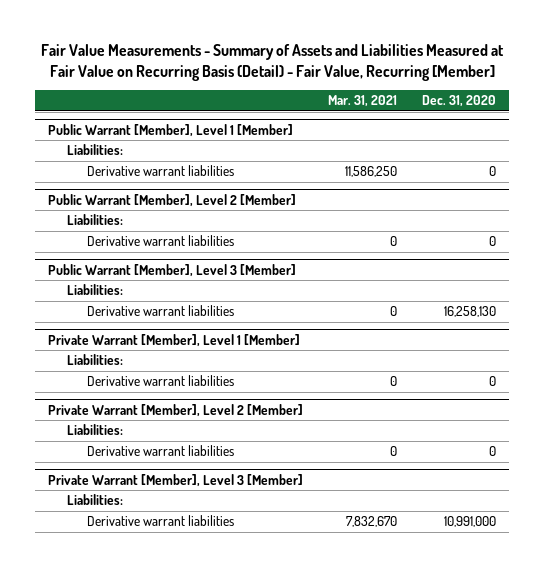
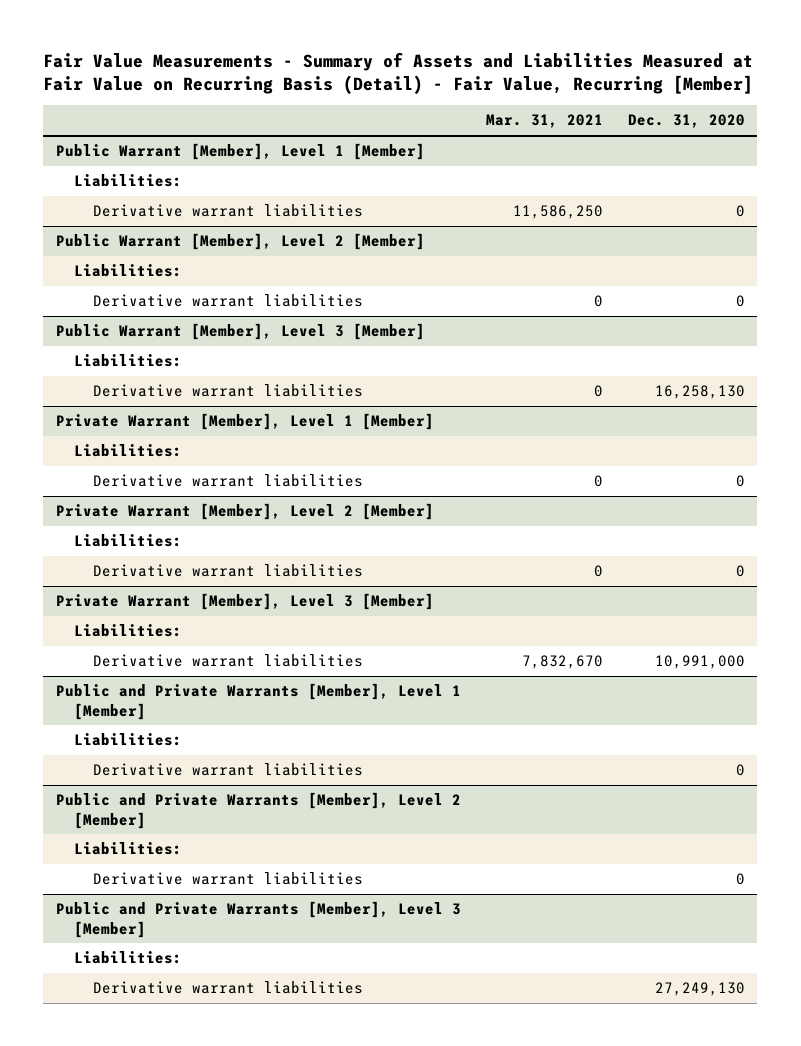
none -> [55,683,461,720] Public and Private Warrants [Member], Level 1 [Member]
none -> [74,733,183,747] Liabilities:
none -> [92,763,363,777] Derivative warrant liabilities
none -> [55,792,461,829] Public and Private Warrants [Member], Level 2 [Member]
none -> [74,842,183,856] Liabilities:
none -> [92,872,363,886] Derivative warrant liabilities
none -> [55,901,461,938] Public and Private Warrants [Member], Level 3 [Member]
none -> [74,951,183,965] Liabilities:
none -> [92,981,363,995] Derivative warrant liabilities

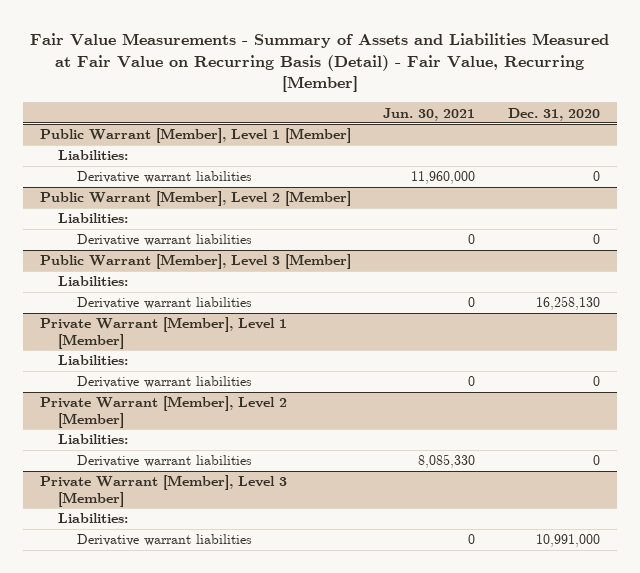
[485,114,603,129] Mar. 31, 2021 -> none
none -> [383,107,476,121] Jun. 30, 2021
[55,683,461,720] Public and Private Warrants [Member], Level 1 [Member] -> none
[74,733,183,747] Liabilities: -> none
[92,763,363,777] Derivative warrant liabilities -> none
[55,792,461,829] Public and Private Warrants [Member], Level 2 [Member] -> none
[74,842,183,856] Liabilities: -> none
[92,872,363,886] Derivative warrant liabilities -> none
[55,901,461,938] Public and Private Warrants [Member], Level 3 [Member] -> none
[74,951,183,965] Liabilities: -> none
[92,981,363,995] Derivative warrant liabilities -> none

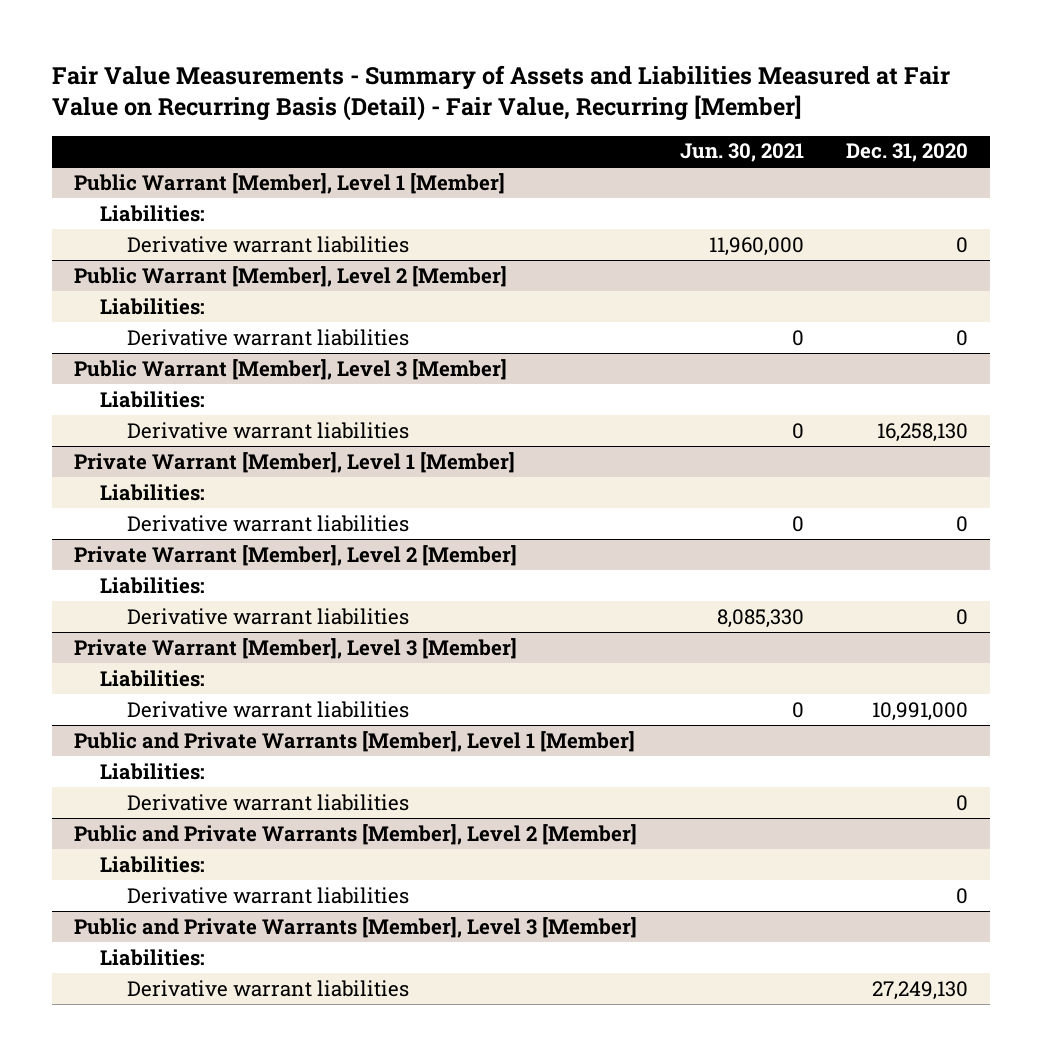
none -> [73,730,635,752] Public and Private Warrants [Member], Level 1 [Member]
none -> [100,762,206,780] Liabilities:
none -> [126,793,409,811] Derivative warrant liabilities
none -> [73,823,637,845] Public and Private Warrants [Member], Level 2 [Member]
none -> [100,855,206,873] Liabilities:
none -> [126,886,409,904] Derivative warrant liabilities
none -> [73,916,637,938] Public and Private Warrants [Member], Level 3 [Member]
none -> [100,948,206,966] Liabilities:
none -> [126,979,409,997] Derivative warrant liabilities

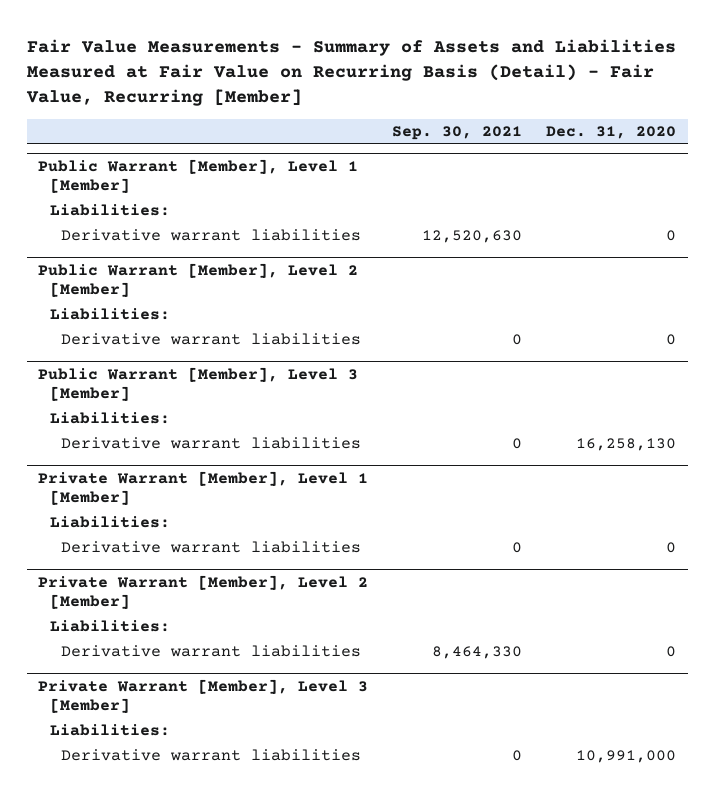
[679,143,804,163] Jun. 30, 2021 -> none
none -> [392,125,523,140] Sep. 30, 2021
[73,730,635,752] Public and Private Warrants [Member], Level 1 [Member] -> none
[100,762,206,780] Liabilities: -> none
[126,793,409,811] Derivative warrant liabilities -> none
[73,823,637,845] Public and Private Warrants [Member], Level 2 [Member] -> none
[100,855,206,873] Liabilities: -> none
[126,886,409,904] Derivative warrant liabilities -> none
[73,916,637,938] Public and Private Warrants [Member], Level 3 [Member] -> none
[100,948,206,966] Liabilities: -> none
[126,979,409,997] Derivative warrant liabilities -> none

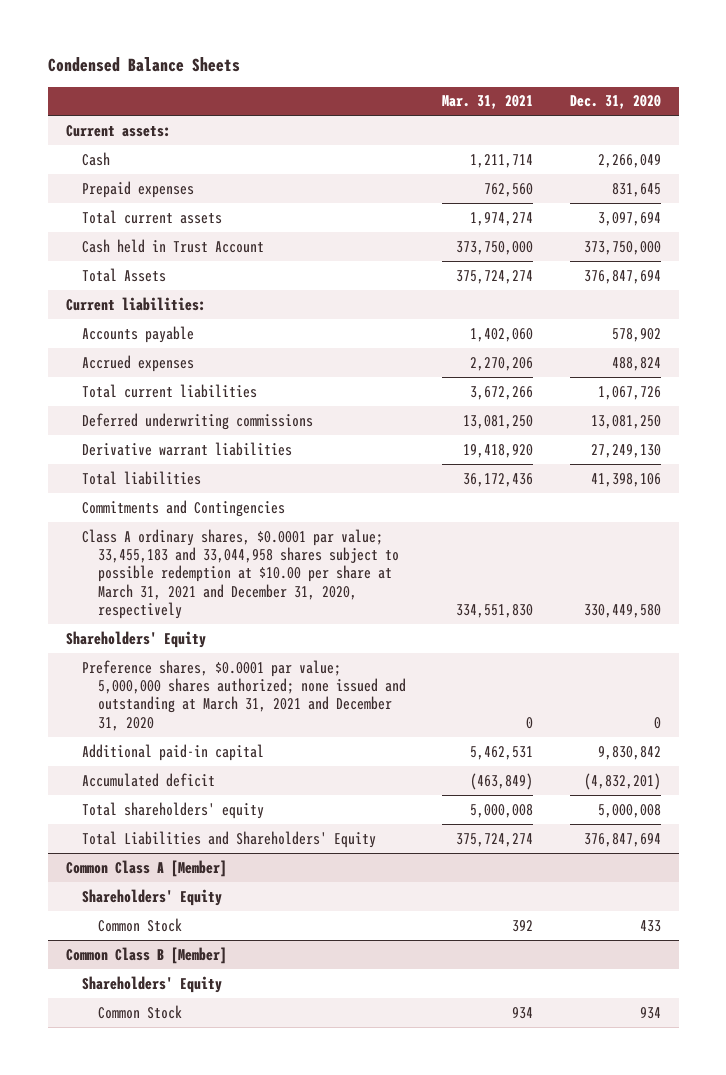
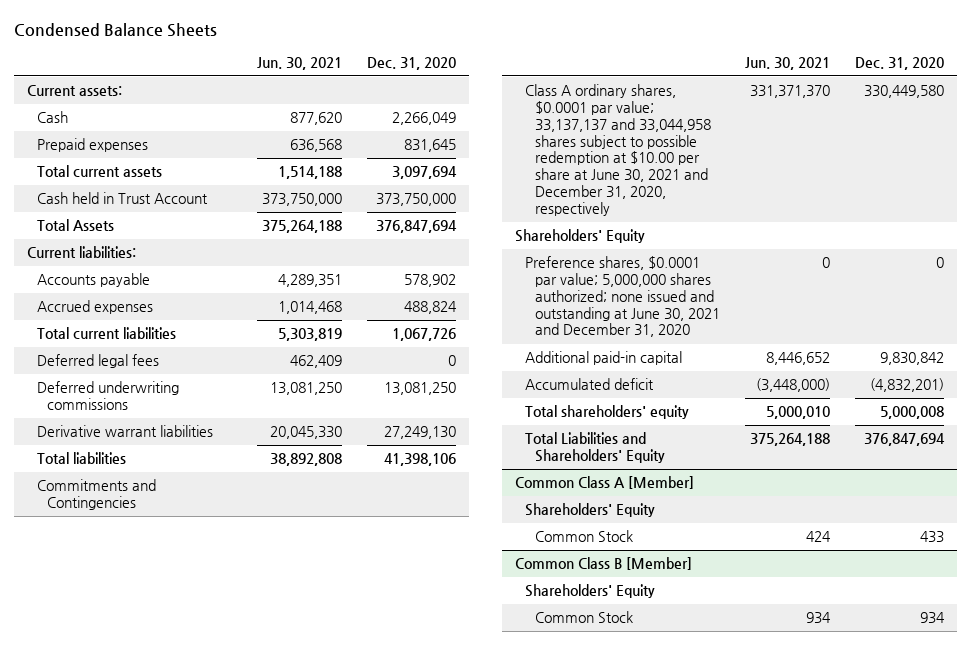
[442,95,534,110] Mar. 31, 2021 -> none
none -> [257,56,343,70] Jun. 30, 2021
none -> [36,354,159,369] Deferred legal fees
[81,528,400,619] Class A ordinary shares, $0.0001 par value; 33,455,183 and 33,044,958 shares subject to possible redemption at $10.00 per share at March 31, 2021 and December 31, 2020, respectively -> [524,84,712,216] Class A ordinary shares, $0.0001 par value; 33,137,137 and 33,044,958 shares subject to possible redemption at $10.00 per share at June 30, 2021 and December 31, 2020, respectively
[81,659,407,731] Preference shares, $0.0001 par value; 5,000,000 shares authorized; none issued and outstanding at March 31, 2021 and December 31, 2020 -> [524,256,721,338] Preference shares, $0.0001 par value; 5,000,000 shares authorized; none issued and outstanding at June 30, 2021 and December 31, 2020

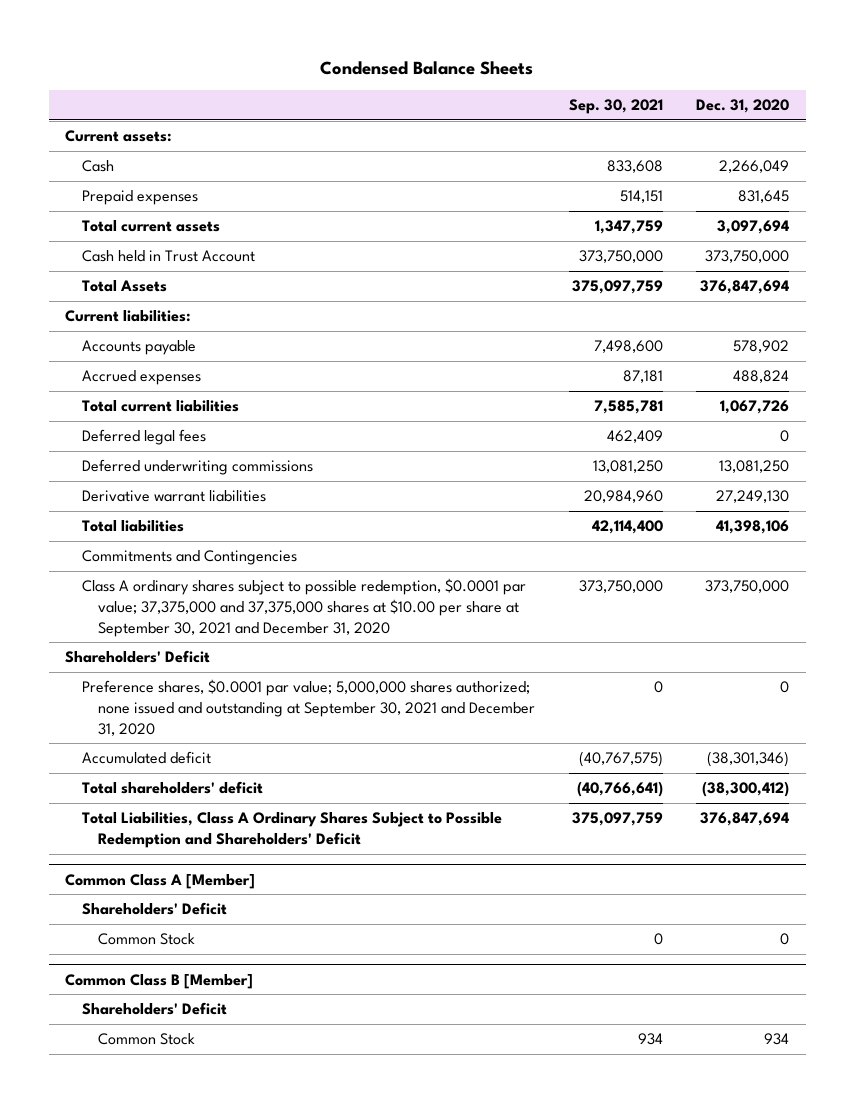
[257,56,343,70] Jun. 30, 2021 -> none
none -> [568,99,663,115] Sep. 30, 2021
[524,351,682,366] Additional paid-in capital -> none
[524,84,712,216] Class A ordinary shares, $0.0001 par value; 33,137,137 and 33,044,958 shares subject to possible redemption at $10.00 per share at June 30, 2021 and December 31, 2020, respectively -> [81,578,526,637] Class A ordinary shares subject to possible redemption, $0.0001 par value; 37,375,000 and 37,375,000 shares at $10.00 per share at September 30, 2021 and December 31, 2020
[864,85,945,99] 330,449,580 -> [705,580,790,594] 373,750,000
[514,229,645,244] Shareholders' Equity -> [65,650,211,664] Shareholders' Deficit
[524,256,721,338] Preference shares, $0.0001 par value; 5,000,000 shares authorized; none issued and outstanding at June 30, 2021 and December 31, 2020 -> [81,679,536,736] Preference shares, $0.0001 par value; 5,000,000 shares authorized; none issued and outstanding at September 30, 2021 and December 31, 2020
[870,378,945,393] (4,832,201) -> [707,751,790,768] (38,301,346)
[524,405,689,420] Total shareholders' equity -> [81,781,263,795] Total shareholders' deficit
[880,406,945,420] 5,000,008 -> [702,781,790,798] (38,300,412)
[524,432,666,464] Total Liabilities and Shareholders' Equity -> [81,812,502,848] Total Liabilities, Class A Ordinary Shares Subject to Possible Redemption and Shareholders' Deficit
[524,503,655,518] Shareholders' Equity -> [81,902,227,916] Shareholders' Deficit
[920,531,945,544] 433 -> [780,933,790,946] 0
[524,584,655,599] Shareholders' Equity -> [81,1002,227,1016] Shareholders' Deficit

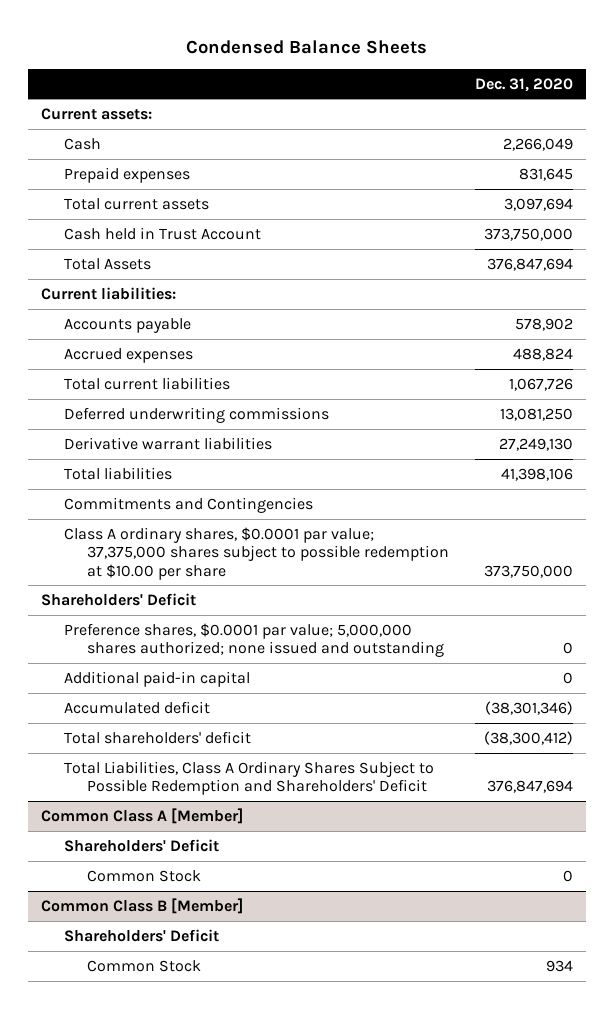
[568,99,663,115] Sep. 30, 2021 -> none
[81,429,206,446] Deferred legal fees -> none
[81,578,526,637] Class A ordinary shares subject to possible redemption, $0.0001 par value; 37,375,000 and 37,375,000 shares at $10.00 per share at September 30, 2021 and December 31, 2020 -> [64,526,450,580] Class A ordinary shares, $0.0001 par value; 37,375,000 shares subject to possible redemption at $10.00 per share
[81,679,536,736] Preference shares, $0.0001 par value; 5,000,000 shares authorized; none issued and outstanding at September 30, 2021 and December 31, 2020 -> [64,622,445,658] Preference shares, $0.0001 par value; 5,000,000 shares authorized; none issued and outstanding
none -> [64,670,251,687] Additional paid-in capital

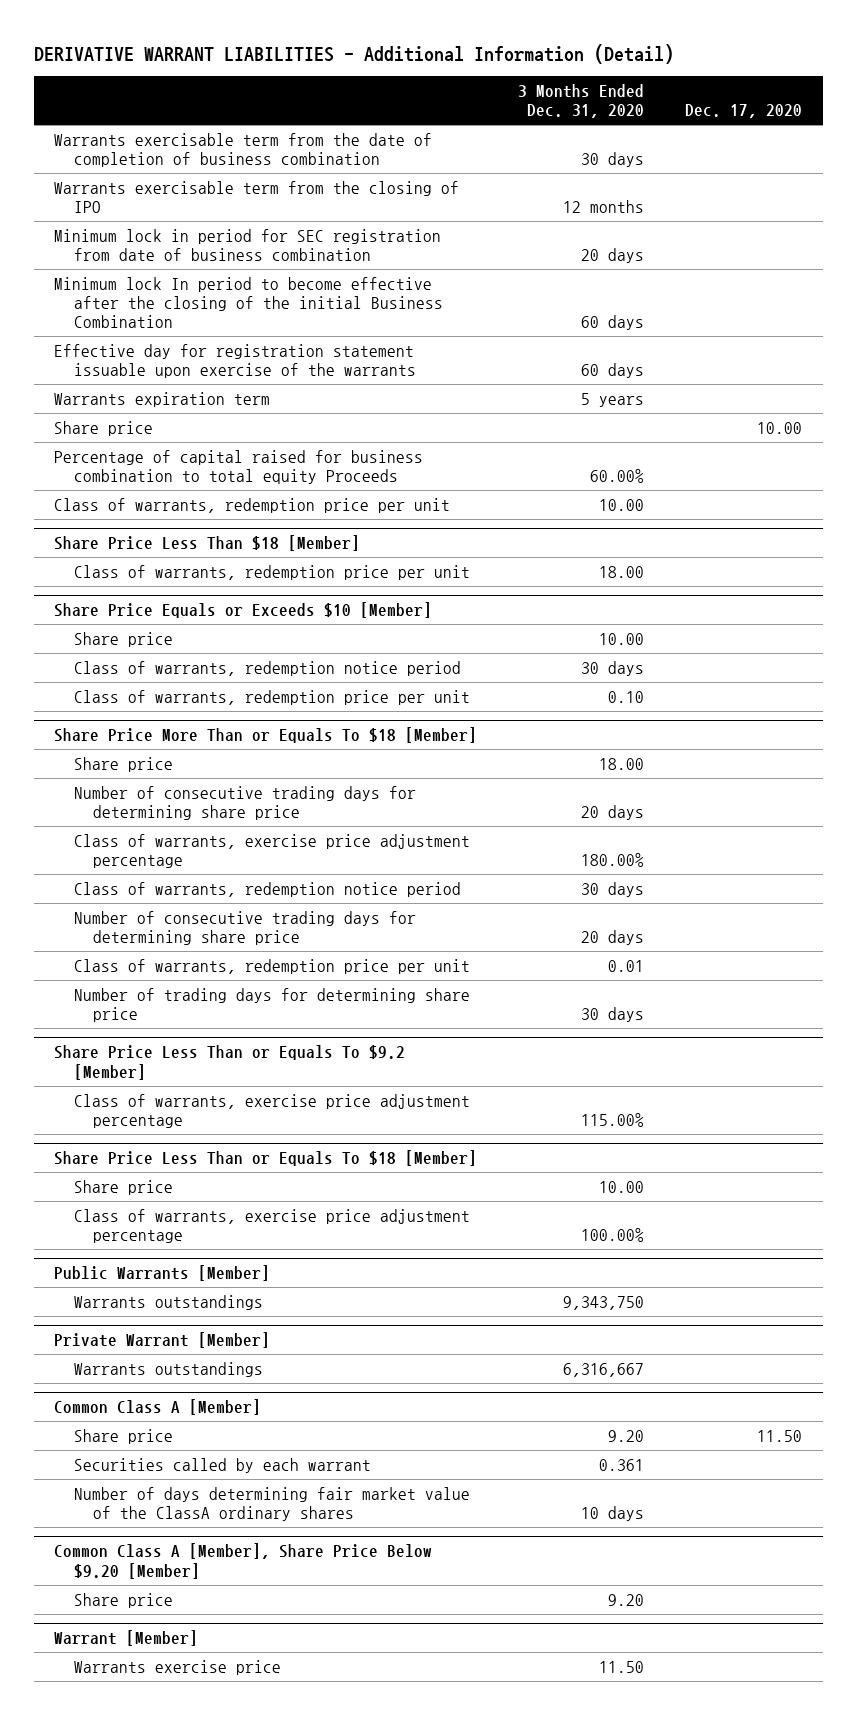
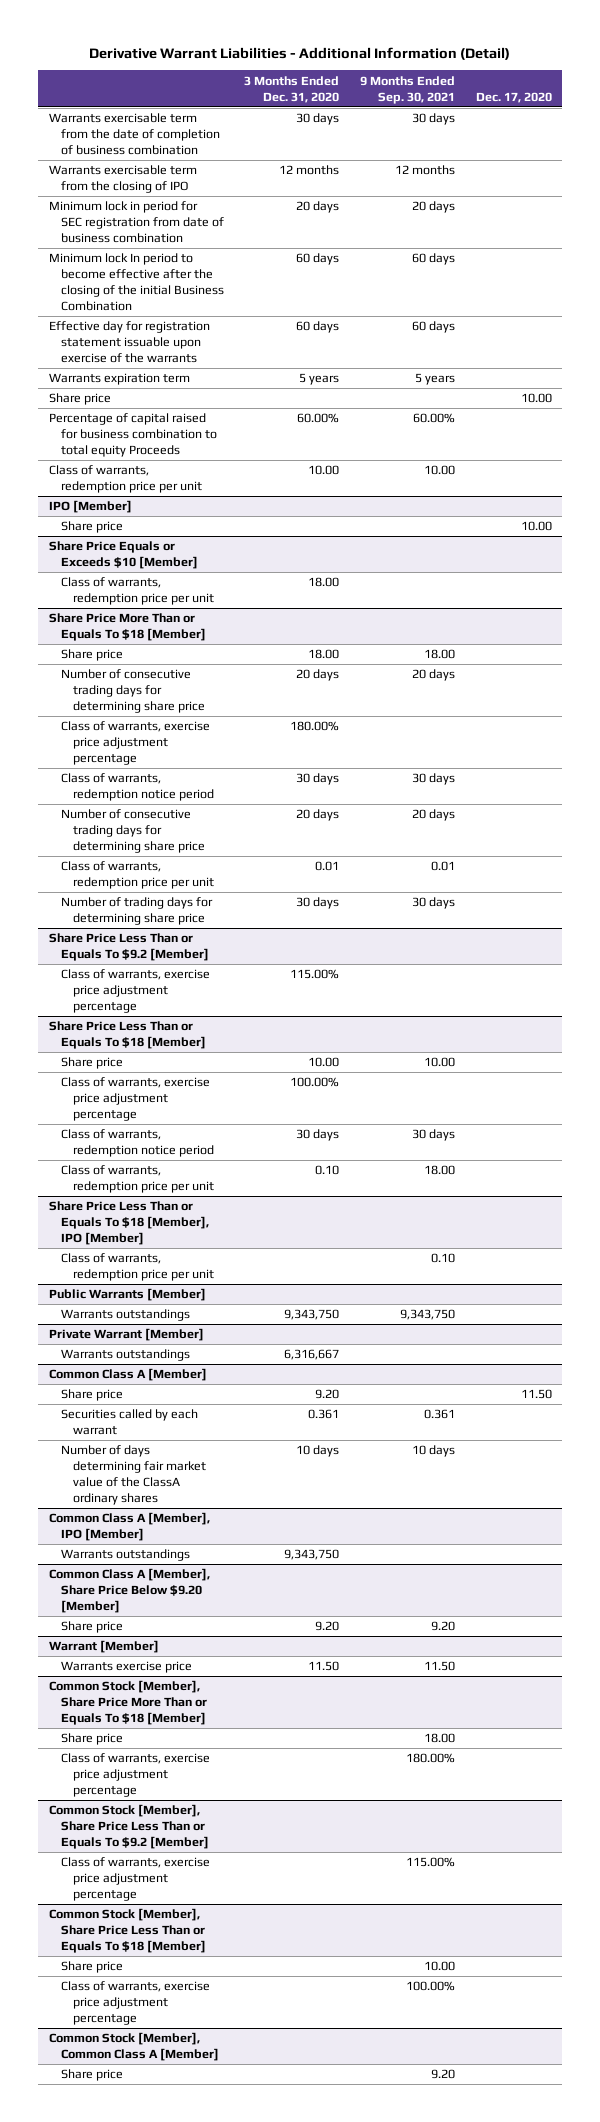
[33,43,674,64] DERIVATIVE WARRANT LIABILITIES - Additional Information (Detail) -> [89,46,511,60] Derivative Warrant Liabilities - Additional Information (Detail)
none -> [359,75,455,104] 9 Months Ended Sep. 30, 2021
[54,535,361,552] Share Price Less Than $18 [Member] -> none
[73,564,470,580] Class of warrants, redemption price per unit -> none
none -> [48,500,132,514] IPO [Member]
none -> [60,521,123,534] Share price
[73,631,173,647] Share price -> none
[73,660,461,676] Class of warrants, redemption notice period -> none
[608,690,645,703] 0.10 -> [308,577,340,588] 18.00
none -> [60,1129,214,1158] Class of warrants, redemption notice period
none -> [60,1165,214,1194] Class of warrants, redemption price per unit
none -> [48,1201,209,1246] Share Price Less Than or Equals To $18 [Member], IPO [Member]
none -> [60,1253,214,1282] Class of warrants, redemption price per unit
none -> [48,1512,210,1542] Common Class A [Member], IPO [Member]
none -> [60,1549,190,1562] Warrants outstandings
none -> [48,1680,207,1726] Common Stock [Member], Share Price More Than or Equals To $18 [Member]
none -> [60,1733,123,1746] Share price
none -> [60,1753,210,1798] Class of warrants, exercise price adjustment percentage
none -> [48,1804,209,1850] Common Stock [Member], Share Price Less Than or Equals To $9.2 [Member]
none -> [60,1857,210,1902] Class of warrants, exercise price adjustment percentage
none -> [48,1908,206,1954] Common Stock [Member], Share Price Less Than or Equals To $18 [Member]
none -> [60,1961,123,1974] Share price
none -> [60,1981,210,2026] Class of warrants, exercise price adjustment percentage
none -> [48,2032,219,2062] Common Stock [Member], Common Class A [Member]
none -> [60,2069,123,2082] Share price

